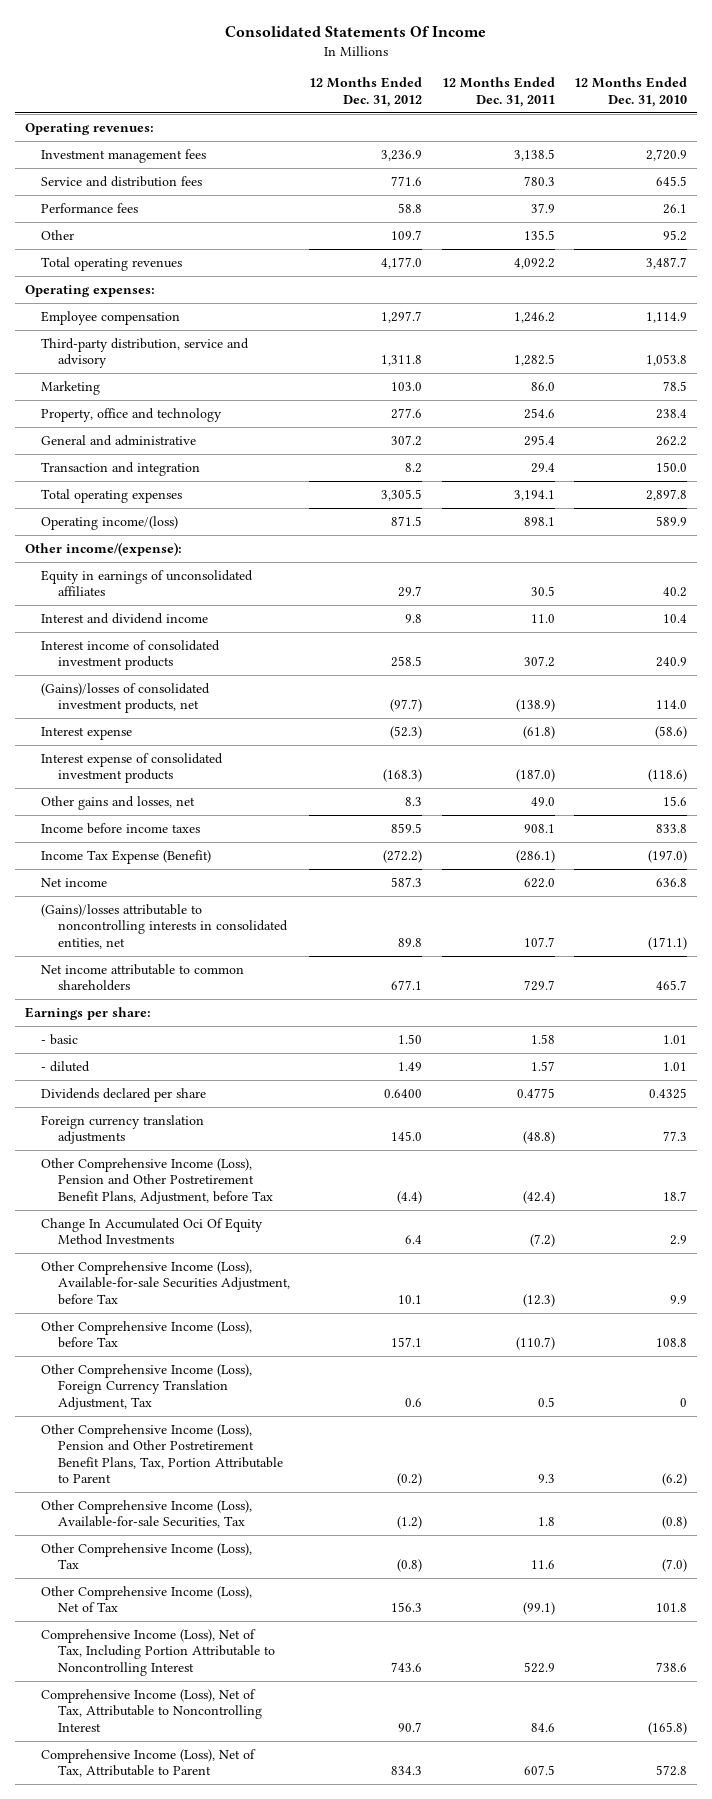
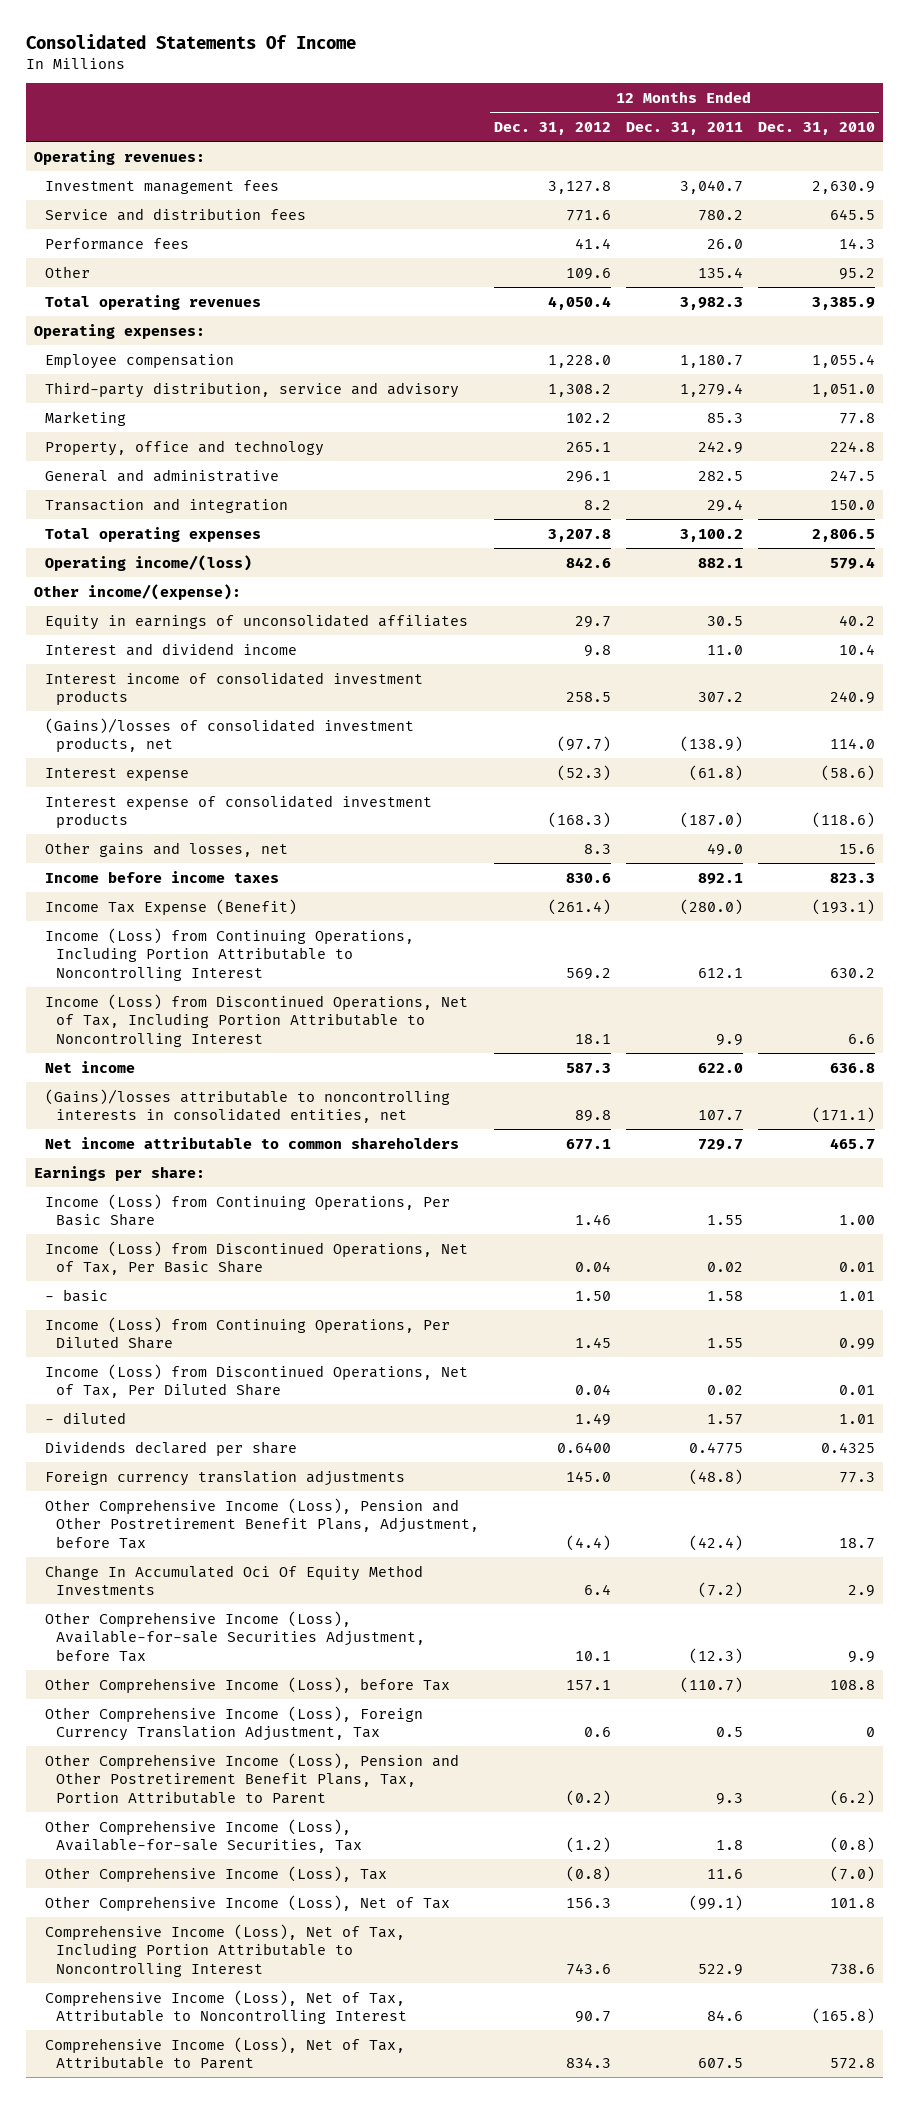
[381,149,423,161] 3,236.9 -> [547,180,611,194] 3,127.8
[513,148,555,161] 3,138.5 -> [679,179,743,194] 3,040.7
[646,148,688,161] 2,720.9 -> [812,180,876,194] 2,630.9
[523,175,555,186] 780.3 -> [697,209,743,221] 780.2
[398,202,423,213] 58.8 -> [574,237,611,249] 41.4
[530,202,555,213] 37.9 -> [706,238,743,249] 26.0
[663,203,688,214] 26.1 -> [839,237,876,249] 14.3
[391,229,423,240] 109.7 -> [565,267,611,280] 109.6
[523,229,555,240] 135.5 -> [697,266,743,278] 135.4
[381,256,423,269] 4,177.0 -> [547,295,611,310] 4,050.4
[513,257,555,269] 4,092.2 -> [679,296,743,310] 3,982.3
[646,256,688,269] 3,487.7 -> [812,296,876,310] 3,385.9
[381,310,423,323] 1,297.7 -> [547,354,611,368] 1,228.0
[513,311,555,323] 1,246.2 -> [679,354,743,368] 1,180.7
[646,311,688,323] 1,114.9 -> [812,353,876,368] 1,055.4
[381,355,423,367] 1,311.8 -> [547,383,611,397] 1,308.2
[513,354,555,367] 1,282.5 -> [679,382,743,397] 1,279.4
[646,354,688,367] 1,053.8 -> [812,383,876,397] 1,051.0
[391,381,423,391] 103.0 -> [565,412,611,423] 102.2
[530,381,555,391] 86.0 -> [706,412,743,423] 85.3
[663,380,688,391] 78.5 -> [839,412,876,424] 77.8
[391,407,423,419] 277.6 -> [565,441,611,452] 265.1
[523,407,555,419] 254.6 -> [697,440,743,454] 242.9
[656,408,688,419] 238.4 -> [830,440,876,452] 224.8
[391,434,423,446] 307.2 -> [565,470,611,483] 296.1
[523,434,555,446] 295.4 -> [697,470,743,481] 282.5
[656,435,688,446] 262.2 -> [830,469,876,482] 247.5
[381,488,423,501] 3,305.5 -> [547,528,611,542] 3,207.8
[513,489,555,501] 3,194.1 -> [679,528,743,542] 3,100.2
[646,488,688,501] 2,897.8 -> [812,528,876,542] 2,806.5
[391,515,423,526] 871.5 -> [565,556,611,568] 842.6
[523,516,555,526] 898.1 -> [697,557,743,568] 882.1
[656,515,688,526] 589.9 -> [830,556,876,569] 579.4
[391,822,423,833] 859.5 -> [565,872,611,883] 830.6
[523,823,555,833] 908.1 -> [697,872,743,884] 892.1
[656,823,688,833] 833.8 -> [830,872,876,883] 823.3
[383,849,423,863] (272.2) -> [547,898,611,915] (261.4)
[515,849,555,863] (286.1) -> [679,898,743,915] (280.0)
[648,849,688,863] (197.0) -> [812,898,876,915] (193.1)
none -> [44,927,414,981] Income (Loss) from Continuing Operations, Including Portion Attributable to Noncontrolling Interest
none -> [44,993,468,1047] Income (Loss) from Discontinued Operations, Net of Tax, Including Portion Attributable to Noncontrolling Interest
none -> [44,1193,450,1227] Income (Loss) from Continuing Operations, Per Basic Share
none -> [44,1240,468,1276] Income (Loss) from Discontinued Operations, Net of Tax, Per Basic Share
none -> [44,1316,450,1350] Income (Loss) from Continuing Operations, Per Diluted Share
none -> [44,1363,468,1399] Income (Loss) from Discontinued Operations, Net of Tax, Per Diluted Share

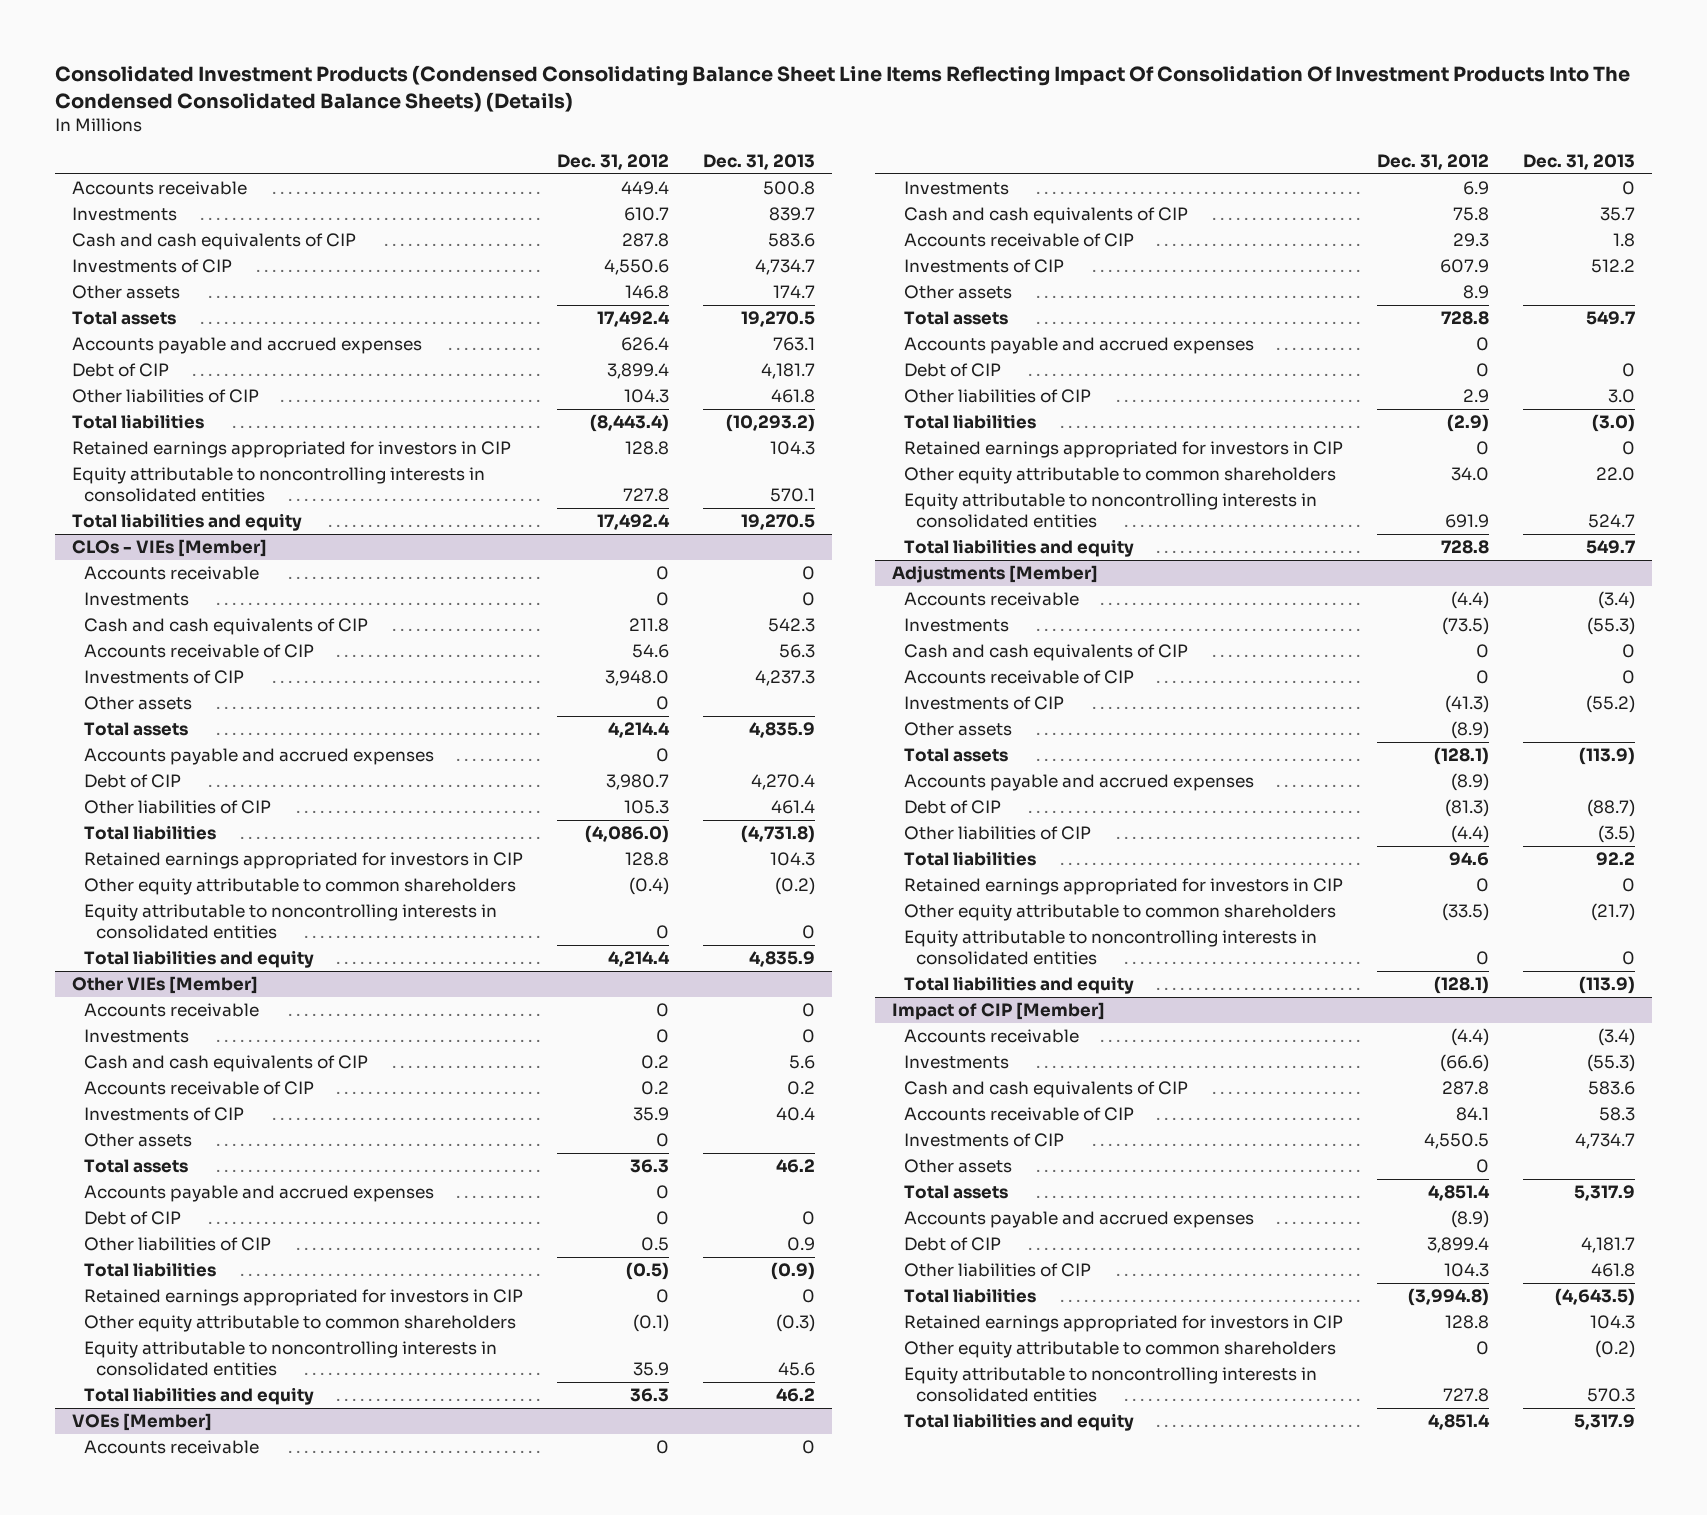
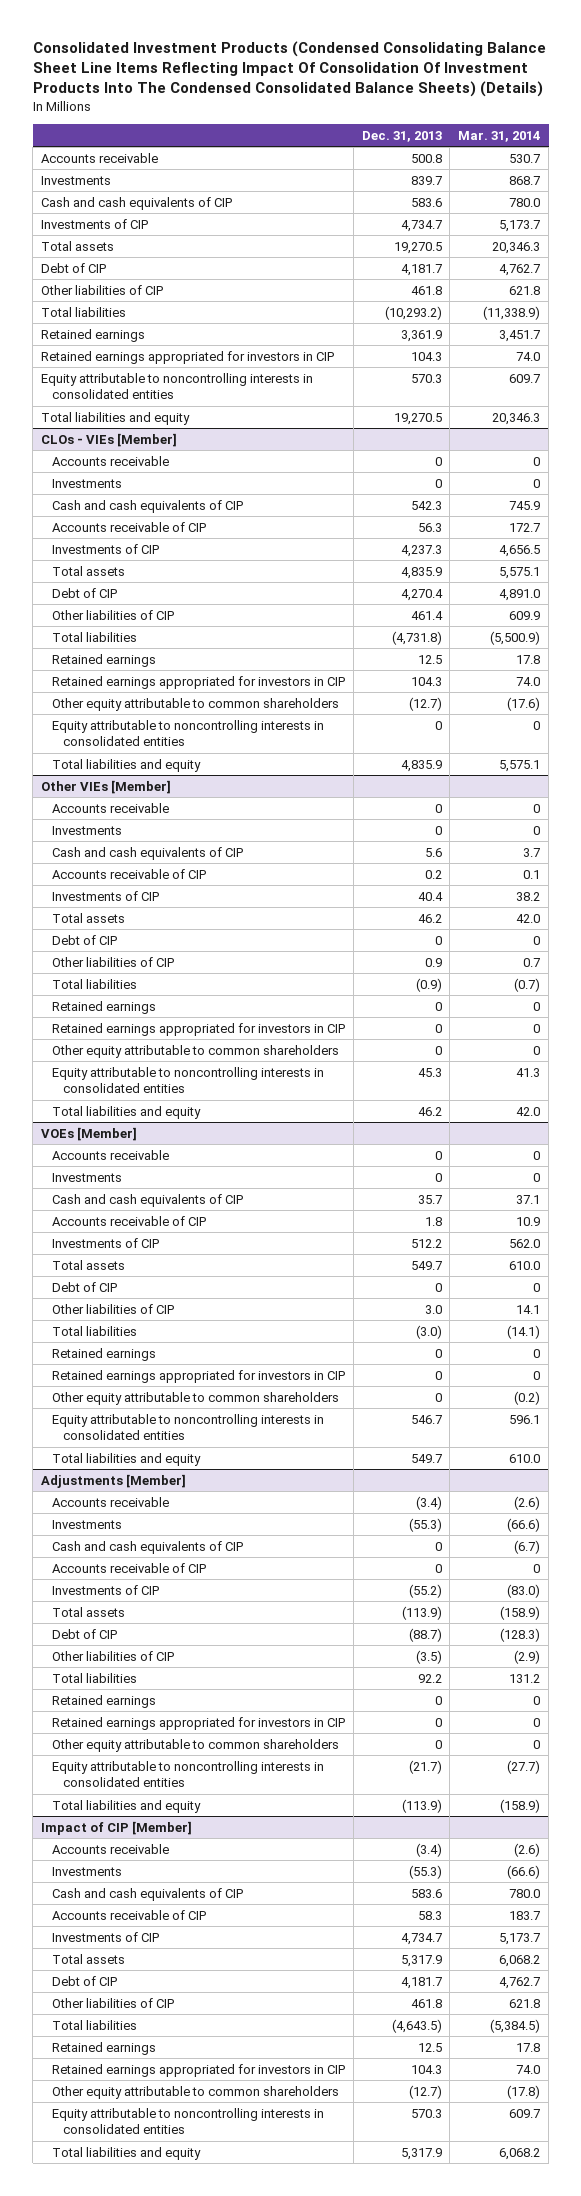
[557,153,670,170] Dec. 31, 2012 -> none
none -> [458,130,541,142] Mar. 31, 2014
[71,285,180,300] Other assets -> none
[71,337,422,355] Accounts payable and accrued expenses -> none
none -> [41,328,146,342] Retained earnings
[770,487,816,502] 570.1 -> [410,373,442,383] 570.3
[84,696,193,711] Other assets -> none
[84,748,435,766] Accounts payable and accrued expenses -> none
none -> [51,653,156,667] Retained earnings
[775,877,816,896] (0.2) -> [408,696,442,711] (12.7)
[84,1133,193,1148] Other assets -> none
[84,1185,435,1203] Accounts payable and accrued expenses -> none
none -> [51,1000,156,1014] Retained earnings
[776,1314,816,1333] (0.3) -> [434,1045,442,1055] 0
[778,1361,816,1376] 45.6 -> [417,1067,442,1077] 45.3
[903,285,1012,300] Other assets -> none
[903,337,1254,355] Accounts payable and accrued expenses -> none
none -> [51,1347,156,1361] Retained earnings
[1596,467,1636,482] 22.0 -> [434,1392,442,1402] 0
[1588,513,1636,528] 524.7 -> [410,1414,442,1424] 546.7
[903,722,1012,737] Other assets -> none
[903,774,1254,792] Accounts payable and accrued expenses -> none
none -> [51,1694,156,1708] Retained earnings
[1591,903,1636,922] (21.7) -> [434,1739,442,1749] 0
[1622,950,1636,965] 0 -> [408,1759,442,1774] (21.7)
[903,1159,1012,1174] Other assets -> none
[903,1211,1254,1229] Accounts payable and accrued expenses -> none
none -> [51,2041,156,2055] Retained earnings
[1595,1340,1636,1359] (0.2) -> [408,2084,442,2099] (12.7)

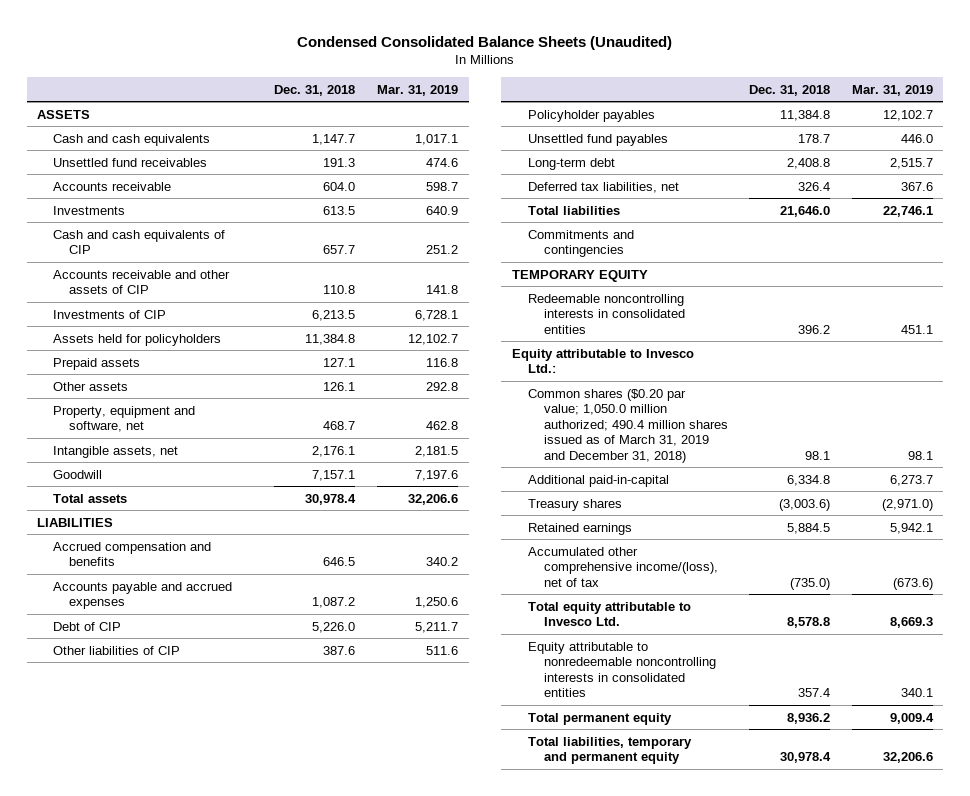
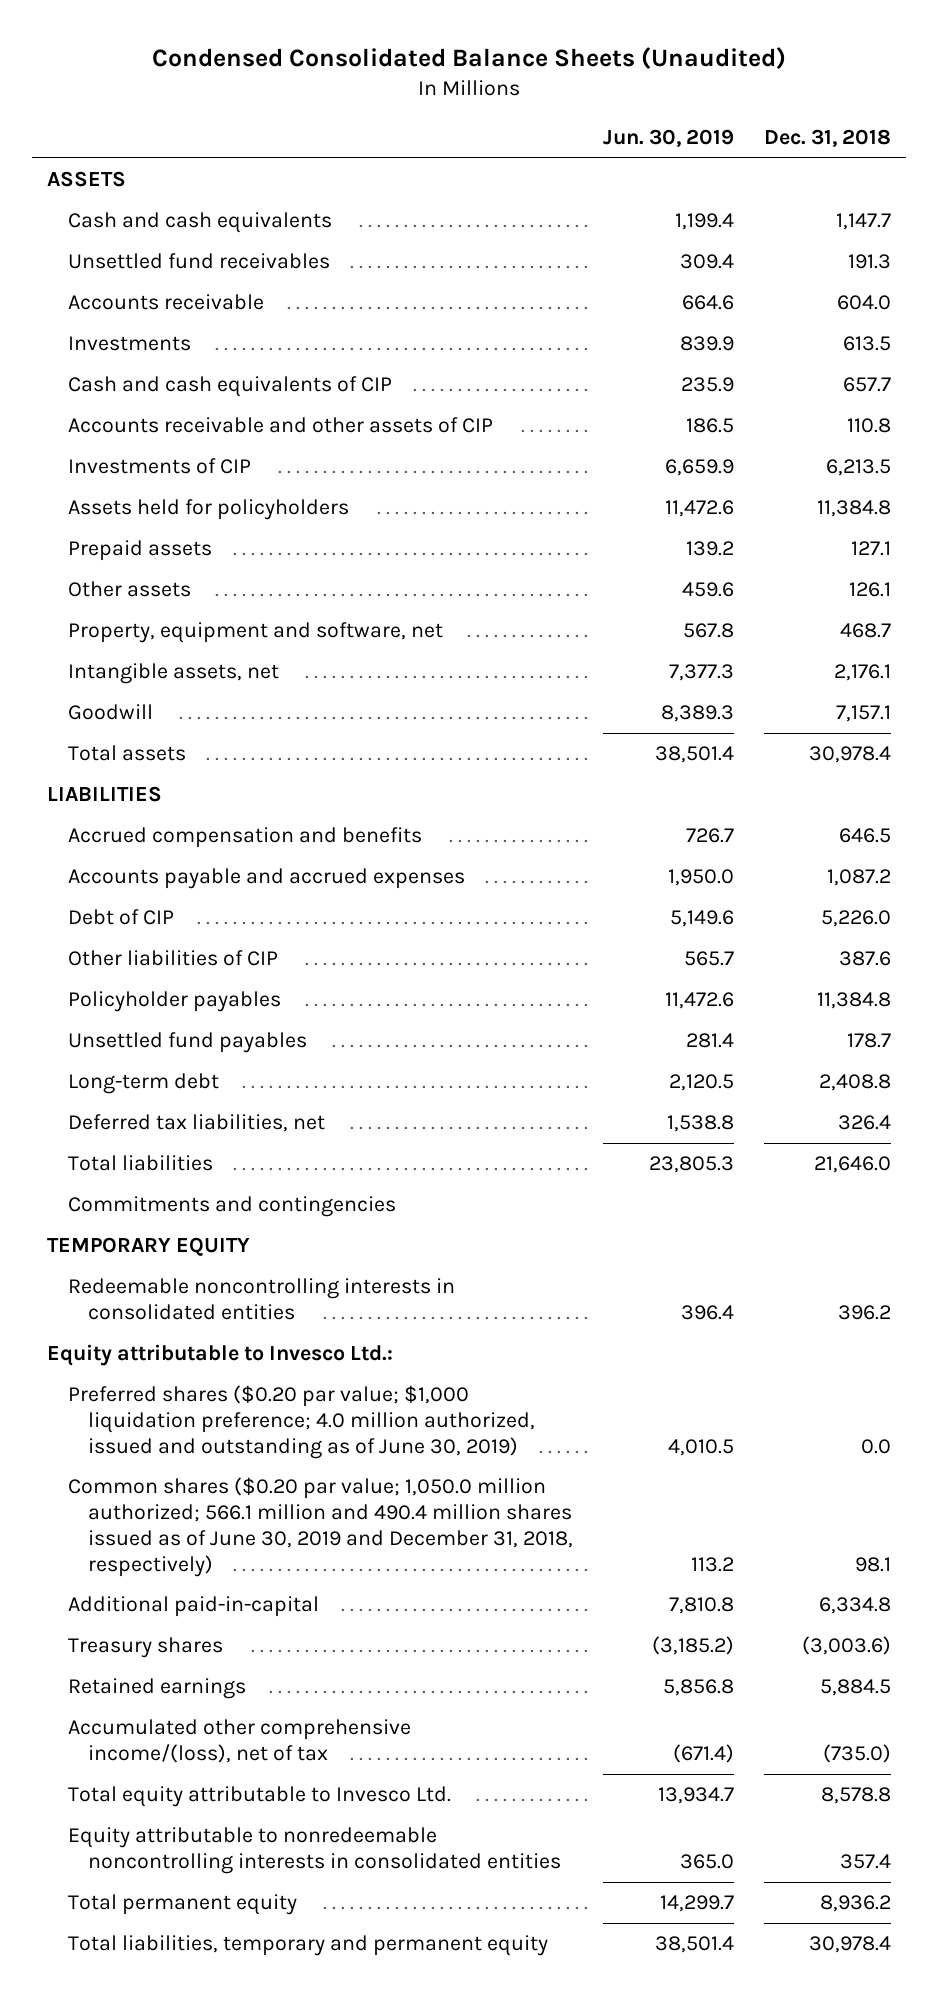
[376,84,458,96] Mar. 31, 2019 -> none
none -> [602,129,734,148] Jun. 30, 2019
none -> [67,1385,535,1459] Preferred shares ($0.20 par value; $1,000 liquidation preference; 4.0 million authorized, issued and outstanding as of June 30, 2019)
[527,388,728,463] Common shares ($0.20 par value; 1,050.0 million authorized; 490.4 million shares issued as of March 31, 2019 and December 31, 2018) -> [67,1477,573,1577] Common shares ($0.20 par value; 1,050.0 million authorized; 566.1 million and 490.4 million shares issued as of June 30, 2019 and December 31, 2018, respectively)

